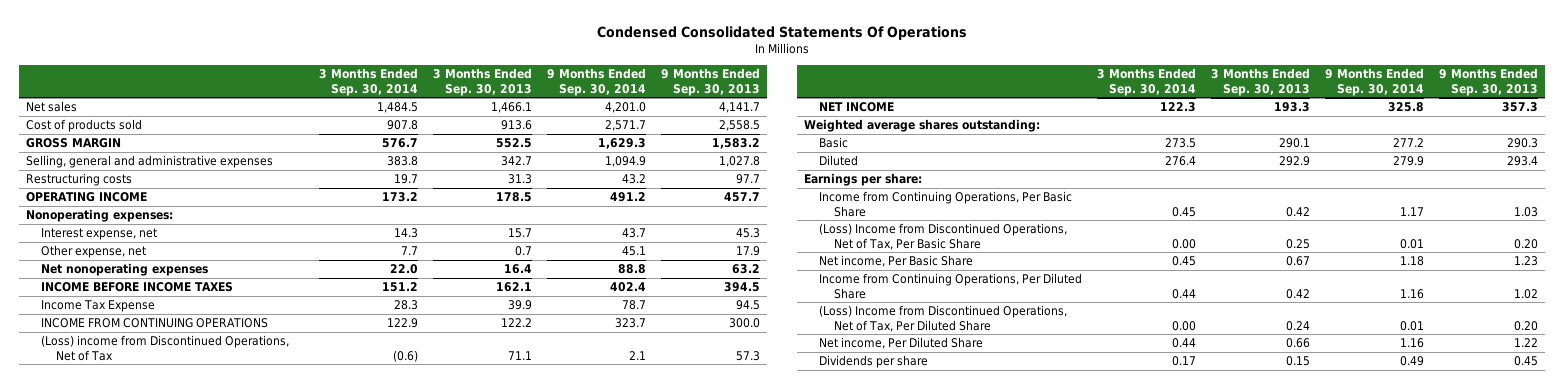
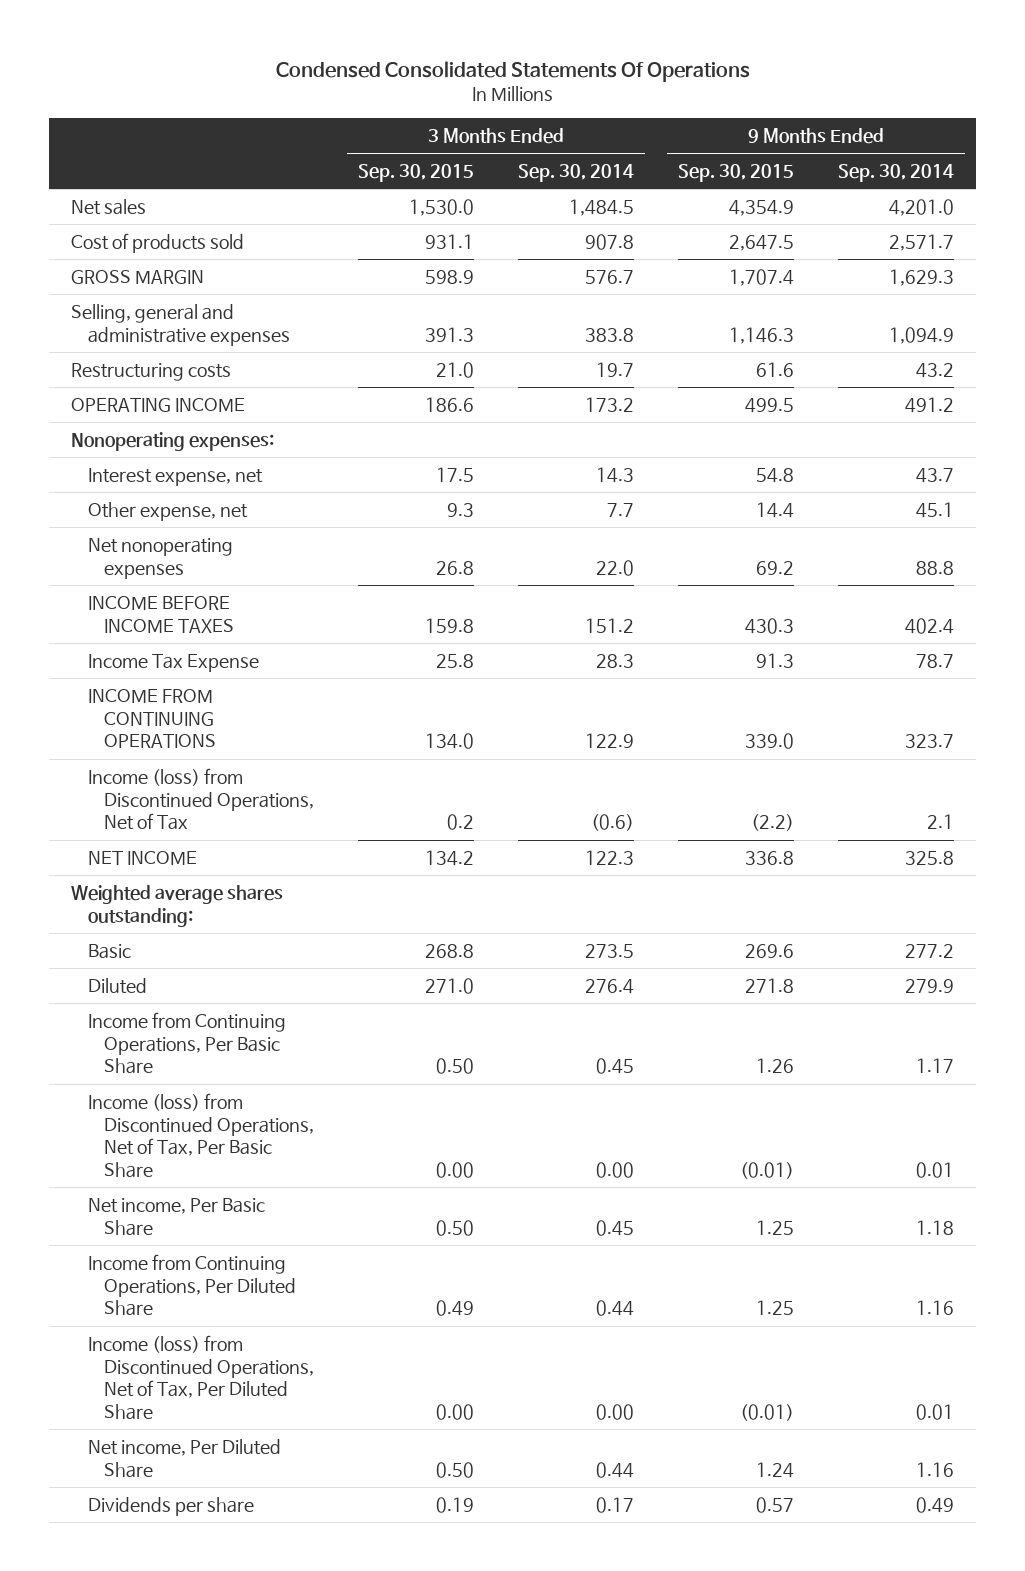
[433,68,533,96] 3 Months Ended Sep. 30, 2013 -> none
[660,68,760,96] 9 Months Ended Sep. 30, 2013 -> none
none -> [357,163,474,182] Sep. 30, 2015
none -> [677,163,794,182] Sep. 30, 2015
[41,335,290,361] (Loss) income from Discontinued Operations, Net of Tax -> [87,767,314,831] Income (loss) from Discontinued Operations, Net of Tax
[804,173,923,187] Earnings per share: -> none
[818,223,1067,250] (Loss) Income from Discontinued Operations, Net of Tax, Per Basic Share -> [87,1092,314,1179] Income (loss) from Discontinued Operations, Net of Tax, Per Basic Share
[818,305,1067,332] (Loss) Income from Discontinued Operations, Net of Tax, Per Diluted Share -> [87,1334,314,1421] Income (loss) from Discontinued Operations, Net of Tax, Per Diluted Share

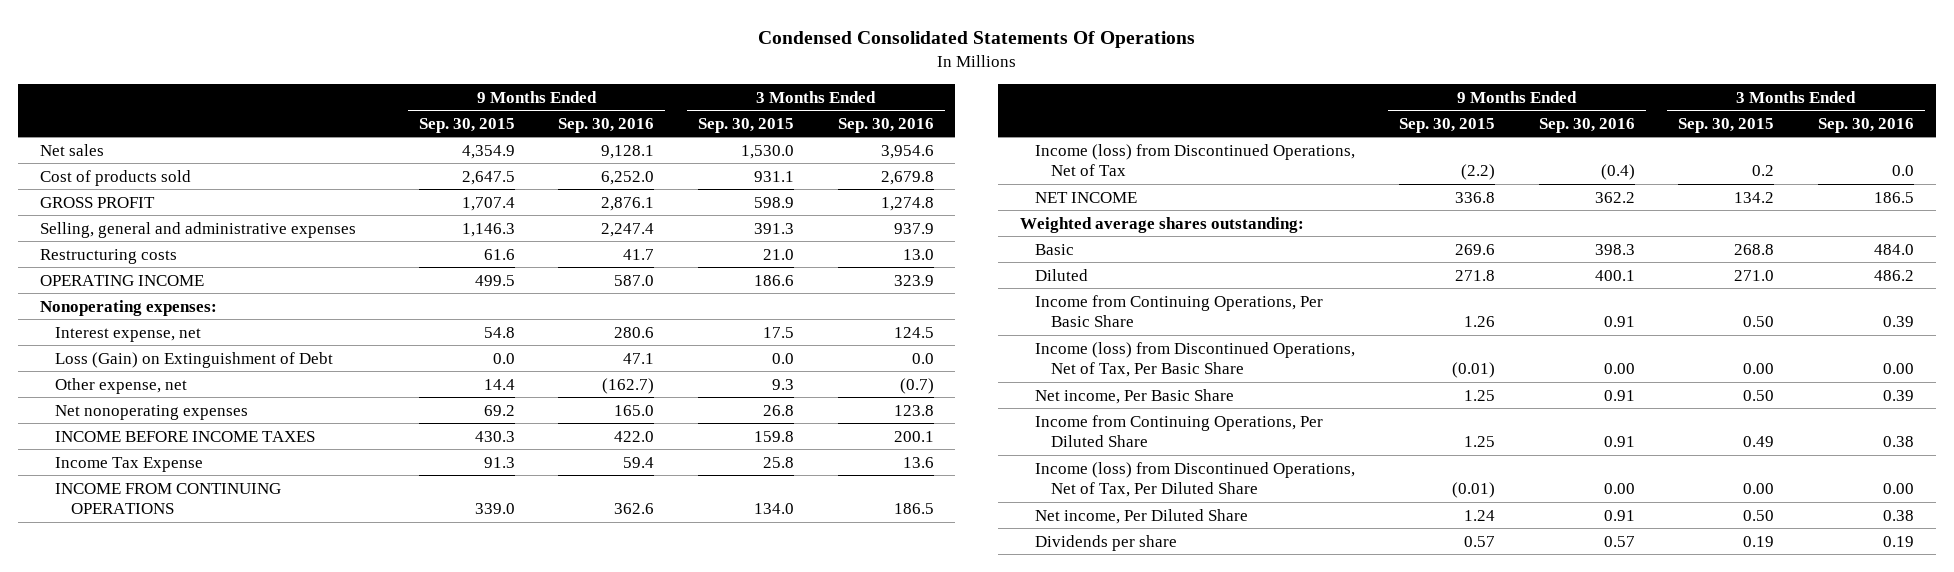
[517,163,634,182] Sep. 30, 2014 -> none
[837,163,954,182] Sep. 30, 2014 -> none
none -> [558,117,655,133] Sep. 30, 2016
none -> [837,117,934,133] Sep. 30, 2016
[71,269,205,284] GROSS MARGIN -> [39,196,155,208] GROSS PROFIT
none -> [55,351,334,368] Loss (Gain) on Extinguishment of Debt

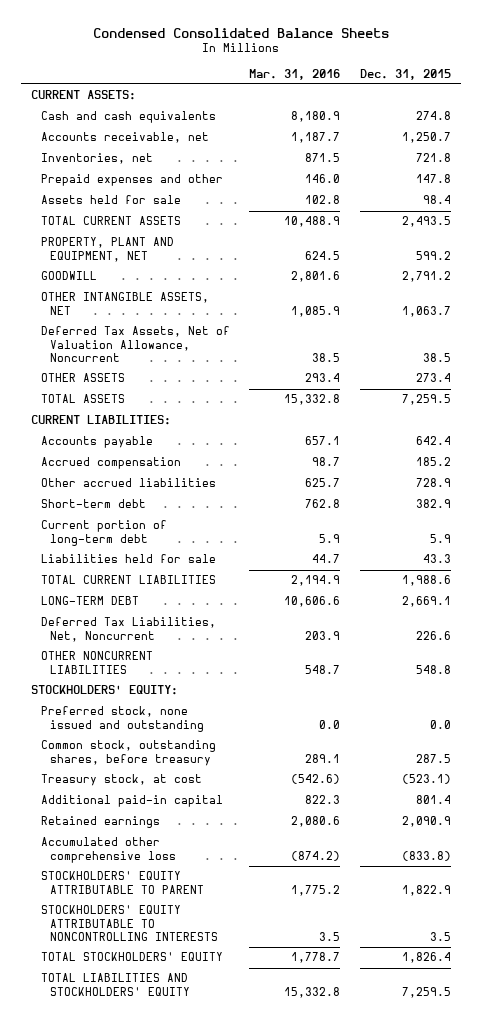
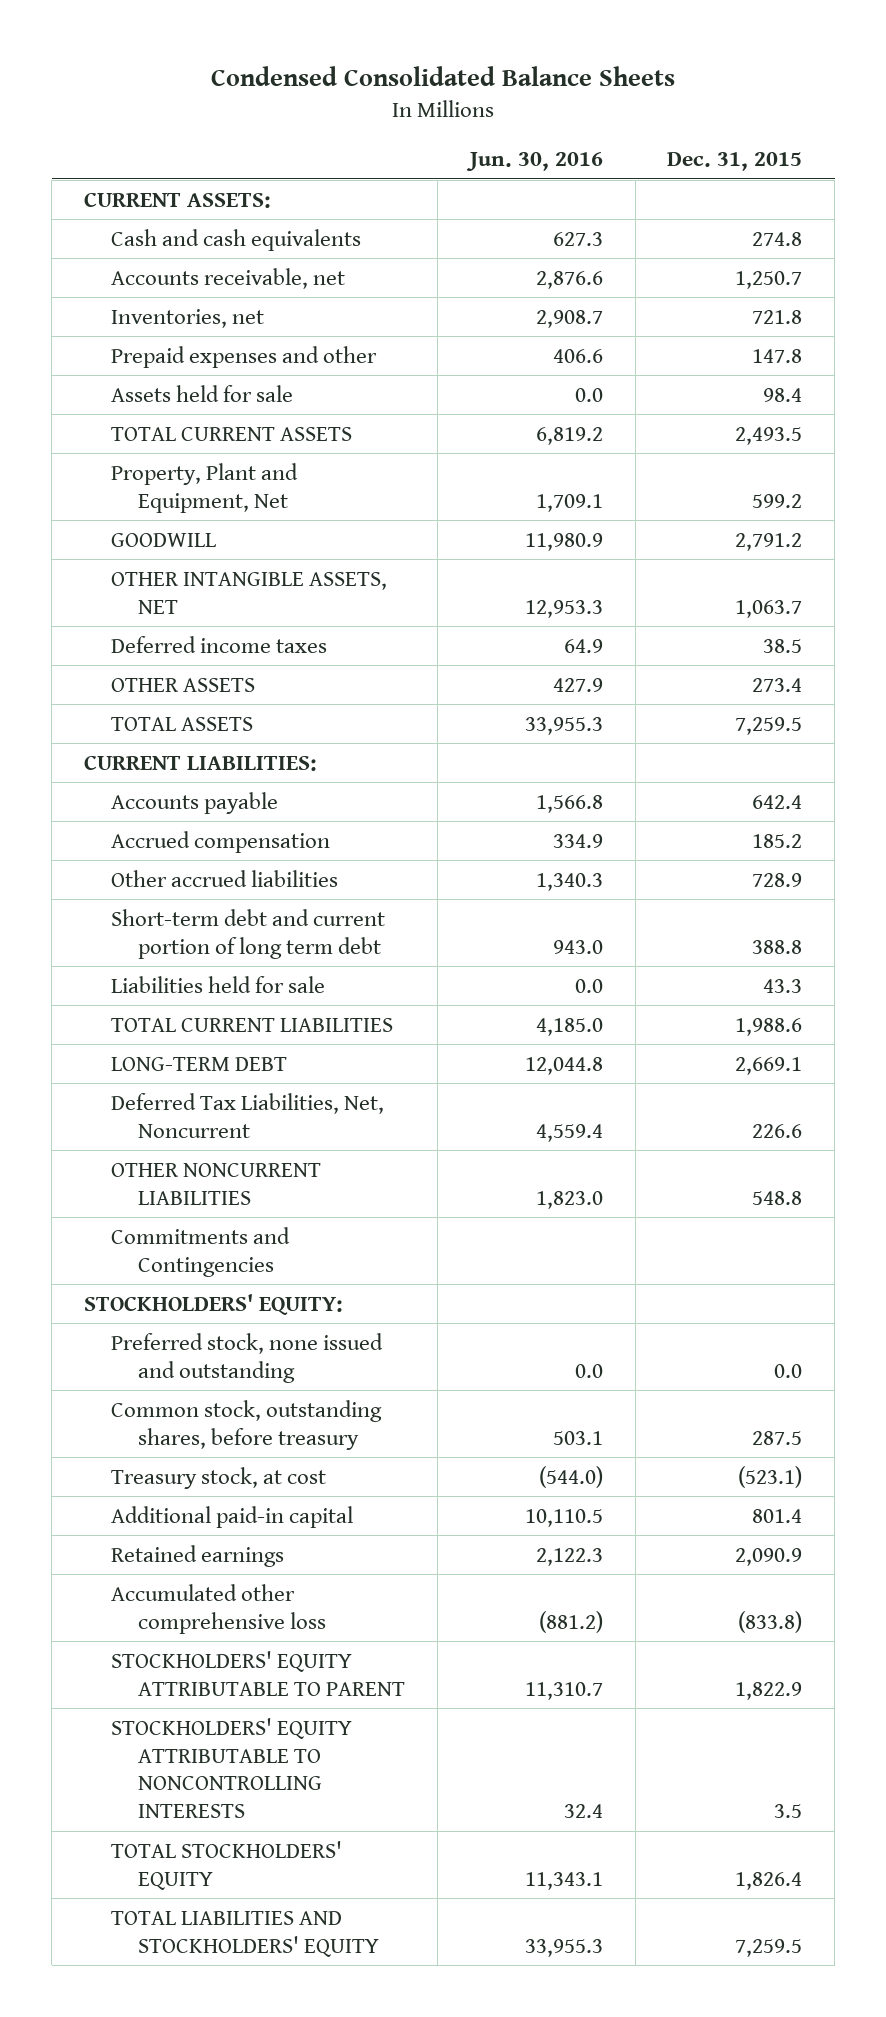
[249,68,341,80] Mar. 31, 2016 -> none
none -> [465,151,603,171] Jun. 30, 2016
[40,237,174,262] PROPERTY, PLANT AND EQUIPMENT, NET -> [111,462,299,513] Property, Plant and Equipment, Net
[40,326,230,362] Deferred Tax Assets, Net of Valuation Allowance, Noncurrent -> [111,635,328,653] Deferred income taxes
[40,520,167,546] Current portion of long-term debt -> none
[40,499,146,509] Short-term debt -> [111,908,386,959] Short-term debt and current portion of long term debt
[416,499,452,509] 382.9 -> [752,939,803,954] 388.8
none -> [111,1226,291,1277] Commitments and Contingencies

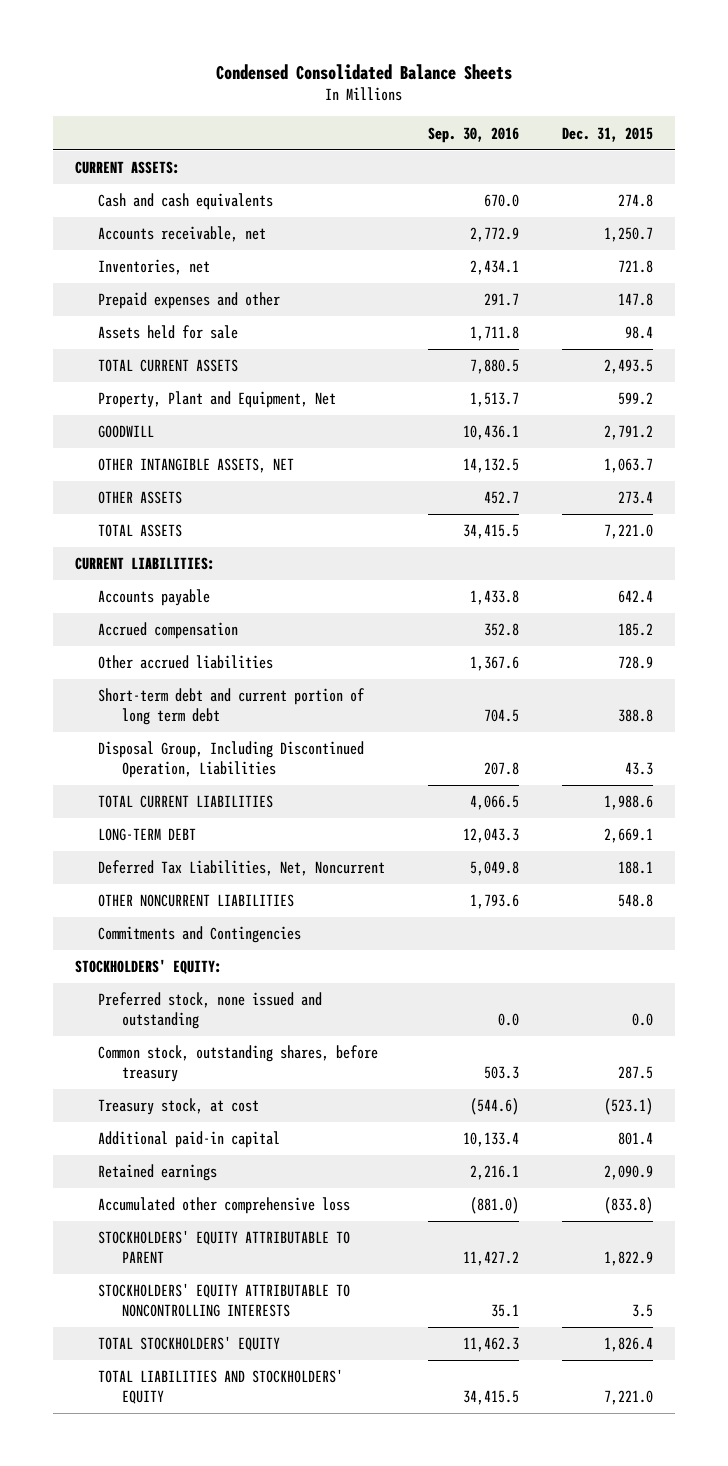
[465,151,603,171] Jun. 30, 2016 -> none
none -> [428,126,520,143] Sep. 30, 2016
[111,635,328,653] Deferred income taxes -> none
[735,716,803,735] 7,259.5 -> [604,524,654,540] 7,221.0
[111,975,326,993] Liabilities held for sale -> [98,741,365,779] Disposal Group, Including Discontinued Operation, Liabilities
[752,1123,803,1138] 226.6 -> [618,861,654,875] 188.1
[735,1938,803,1957] 7,259.5 -> [604,1390,654,1406] 7,221.0

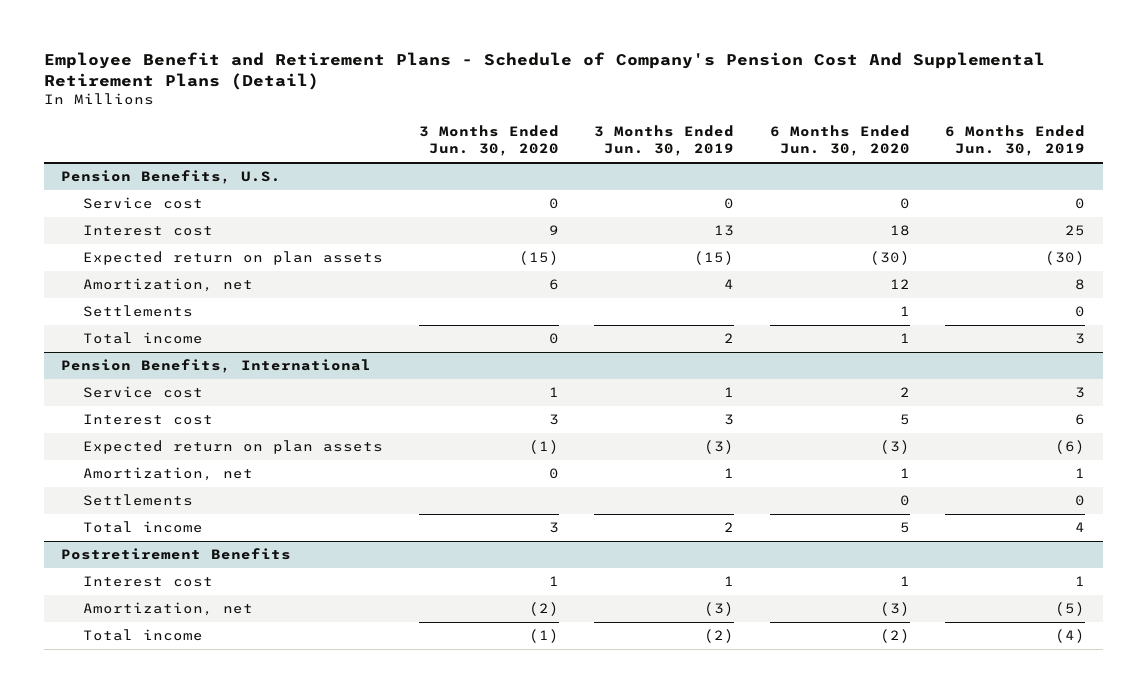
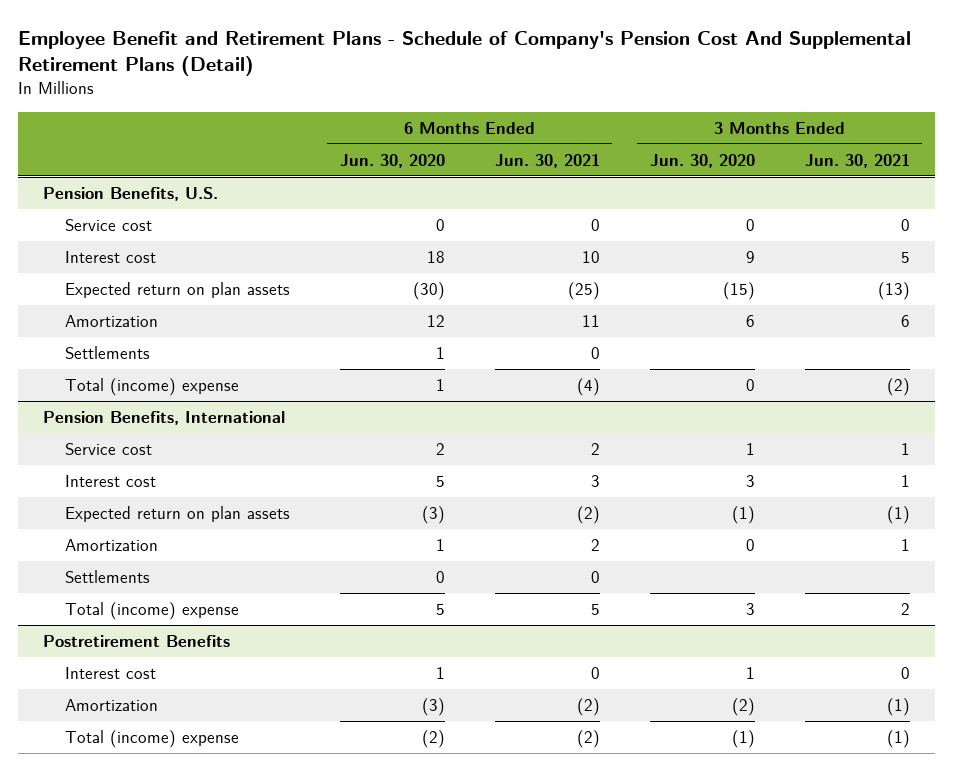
[594,125,735,157] 3 Months Ended Jun. 30, 2019 -> none
[945,125,1086,157] 6 Months Ended Jun. 30, 2019 -> none
none -> [494,153,600,168] Jun. 30, 2021
none -> [804,153,910,168] Jun. 30, 2021
[82,278,253,293] Amortization, net -> [64,315,158,328] Amortization
[82,332,203,345] Total income -> [64,378,239,397] Total (income) expense
[82,467,253,482] Amortization, net -> [64,539,158,552] Amortization
[82,521,203,534] Total income -> [64,602,239,621] Total (income) expense
[82,602,253,617] Amortization, net -> [64,699,158,712] Amortization
[82,629,203,642] Total income -> [64,730,239,749] Total (income) expense

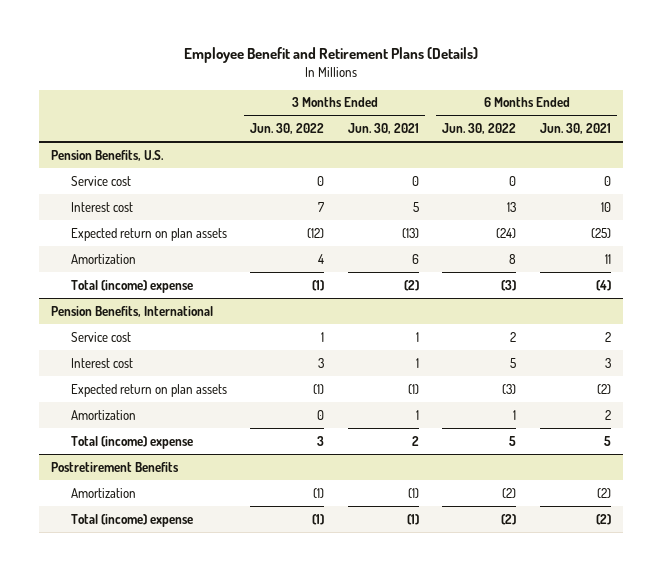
[17,30,911,77] Employee Benefit and Retirement Plans - Schedule of Company's Pension Cost And Supplemental Retirement Plans (Detail) -> [183,47,478,64] Employee Benefit and Retirement Plans (Details)
[339,153,445,168] Jun. 30, 2020 -> none
[649,153,755,168] Jun. 30, 2020 -> none
none -> [250,123,325,135] Jun. 30, 2022
none -> [442,123,517,135] Jun. 30, 2022
[64,346,150,360] Settlements -> none
[64,570,150,584] Settlements -> none
[64,667,156,680] Interest cost -> none

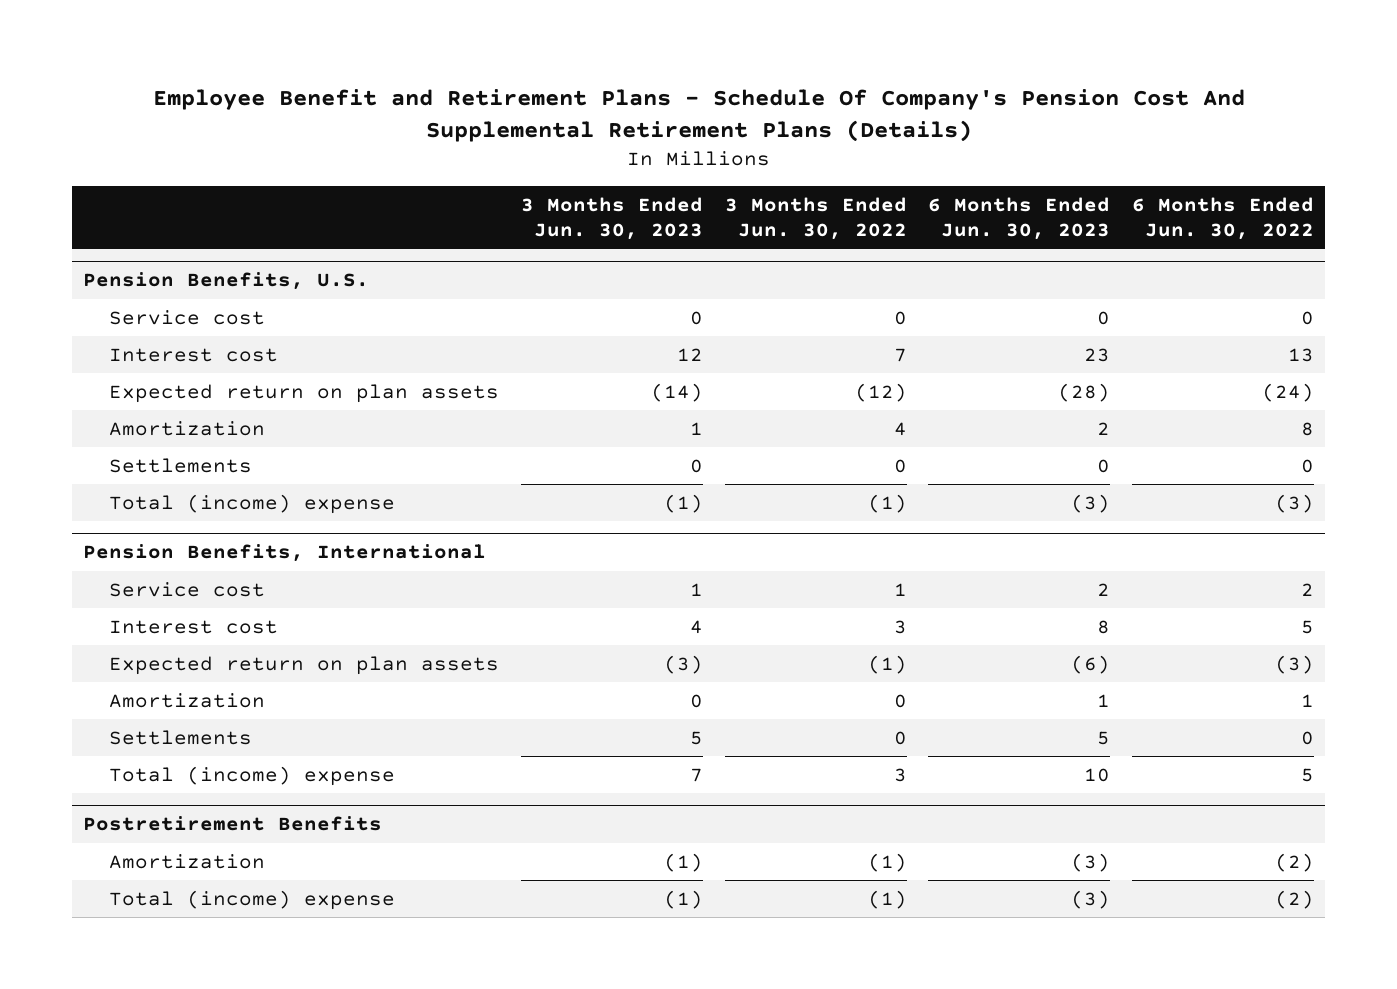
[183,47,478,64] Employee Benefit and Retirement Plans (Details) -> [152,88,1245,143] Employee Benefit and Retirement Plans - Schedule Of Company's Pension Cost And Supplemental Retirement Plans (Details)
[347,123,419,135] Jun. 30, 2021 -> none
[539,123,611,135] Jun. 30, 2021 -> none
none -> [520,197,703,240] 3 Months Ended Jun. 30, 2023
none -> [928,197,1111,240] 6 Months Ended Jun. 30, 2023
none -> [108,457,252,473] Settlements
none -> [108,729,252,745] Settlements

